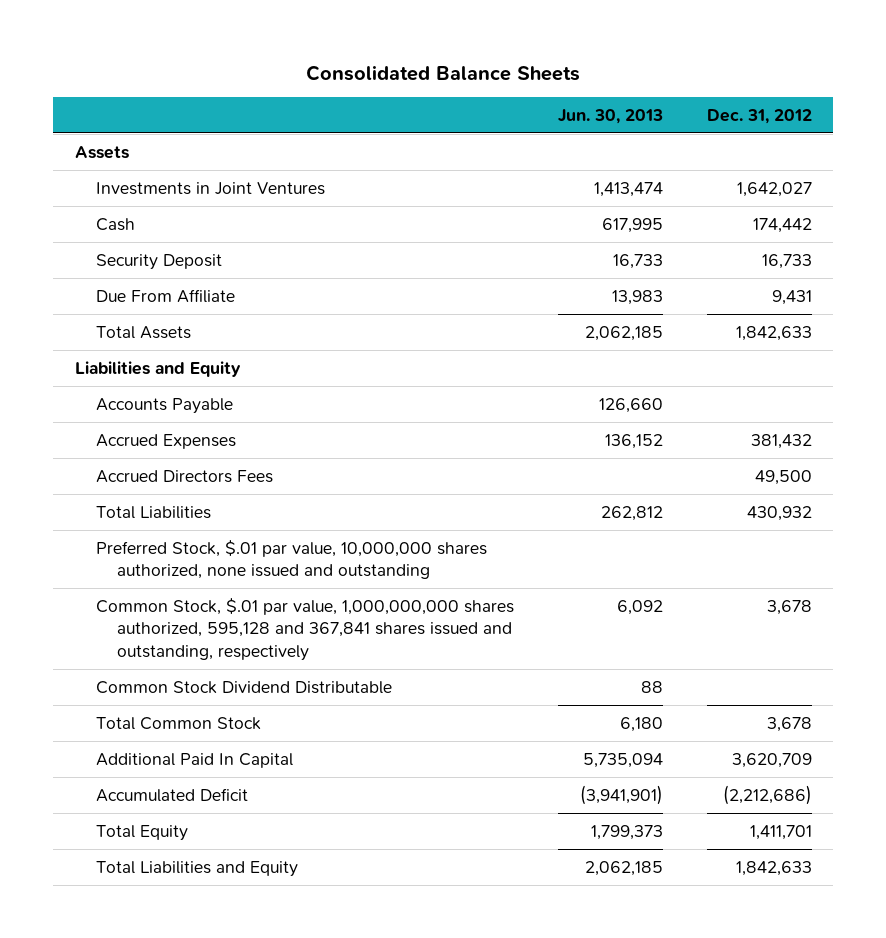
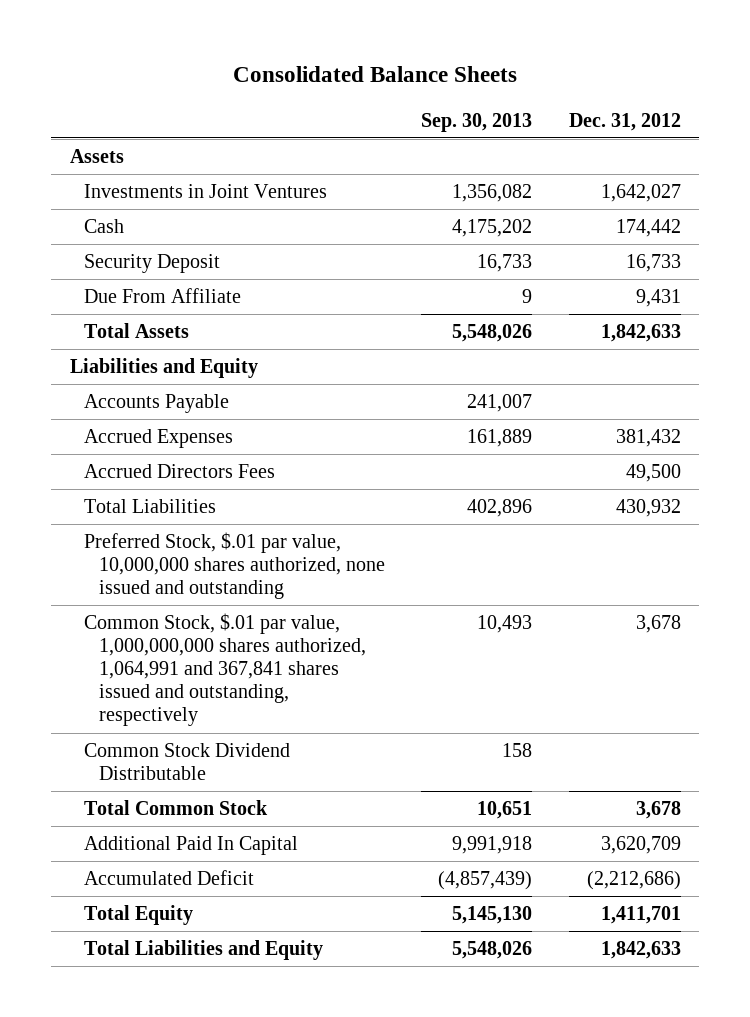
[557,108,663,124] Jun. 30, 2013 -> none
none -> [421,112,533,132] Sep. 30, 2013
[96,597,515,661] Common Stock, $.01 par value, 1,000,000,000 shares authorized, 595,128 and 367,841 shares issued and outstanding, respectively -> [84,613,367,727] Common Stock, $.01 par value, 1,000,000,000 shares authorized, 1,064,991 and 367,841 shares issued and outstanding, respectively

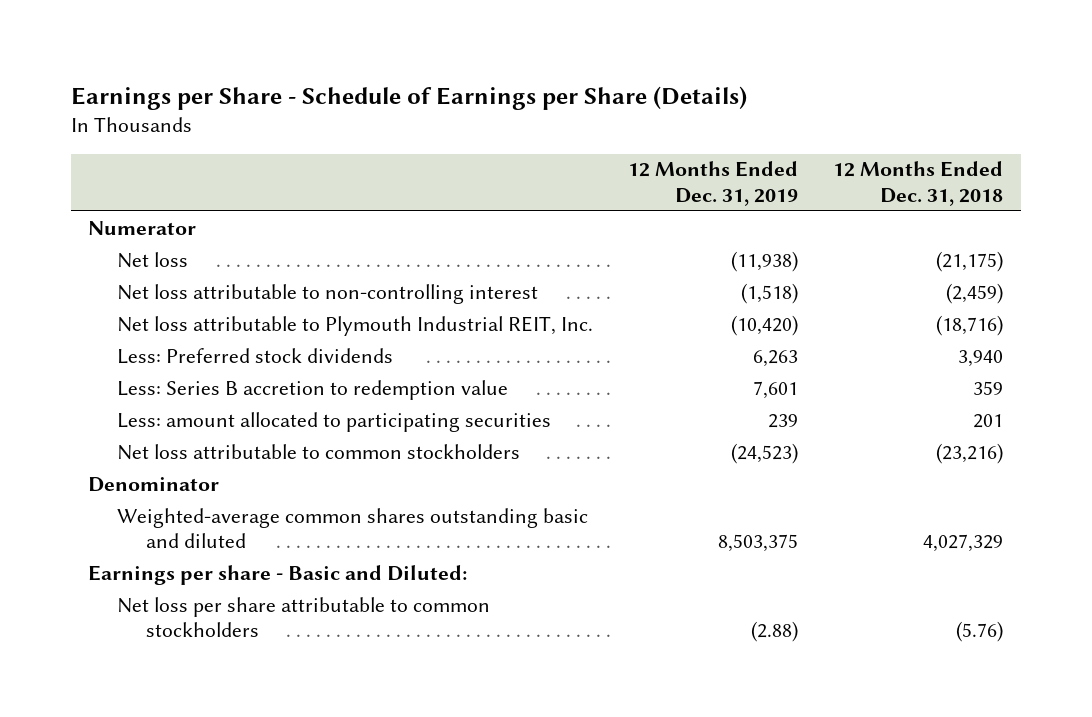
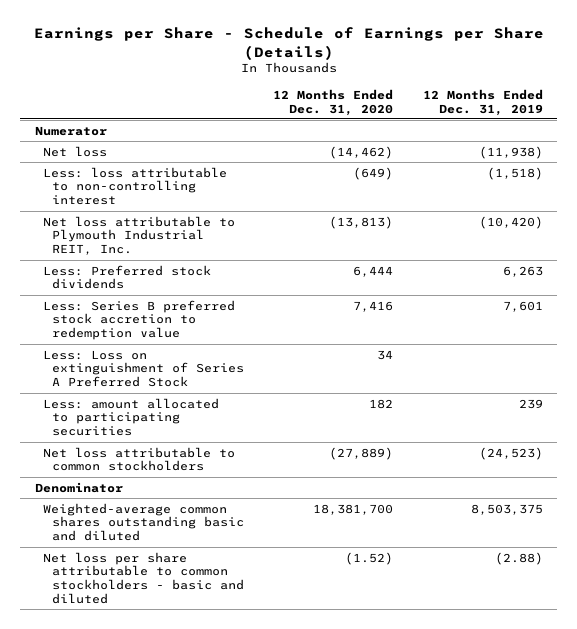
[833,161,1004,206] 12 Months Ended Dec. 31, 2018 -> none
none -> [273,88,394,116] 12 Months Ended Dec. 31, 2020
[117,283,539,304] Net loss attributable to non-controlling interest -> [43,166,228,206] Less: loss attributable to non-controlling interest
[117,379,509,400] Less: Series B accretion to redemption value -> [43,299,236,341] Less: Series B preferred stock accretion to redemption value
none -> [43,349,245,388] Less: Loss on extinguishment of Series A Preferred Stock
[88,564,468,585] Earnings per share - Basic and Diluted: -> none
[117,596,491,638] Net loss per share attributable to common stockholders -> [43,551,245,604] Net loss per share attributable to common stockholders - basic and diluted

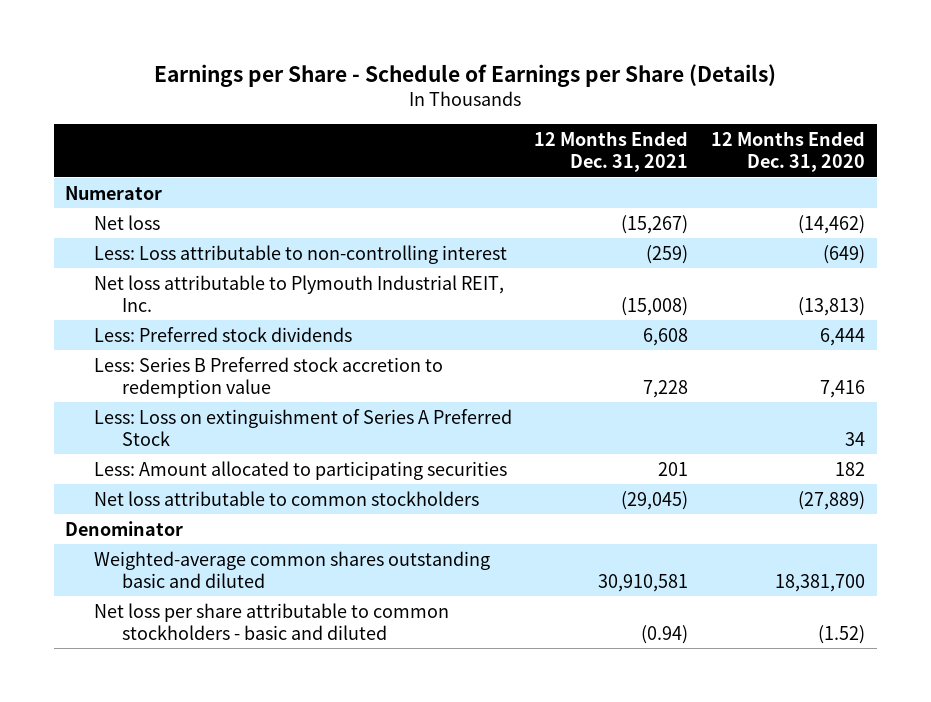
[422,88,543,116] 12 Months Ended Dec. 31, 2019 -> none
none -> [534,130,689,173] 12 Months Ended Dec. 31, 2021
[43,166,228,206] Less: loss attributable to non-controlling interest -> [93,244,507,264] Less: Loss attributable to non-controlling interest
[43,299,236,341] Less: Series B preferred stock accretion to redemption value -> [93,356,443,398] Less: Series B Preferred stock accretion to redemption value
[43,397,220,437] Less: amount allocated to participating securities -> [93,460,507,480] Less: Amount allocated to participating securities

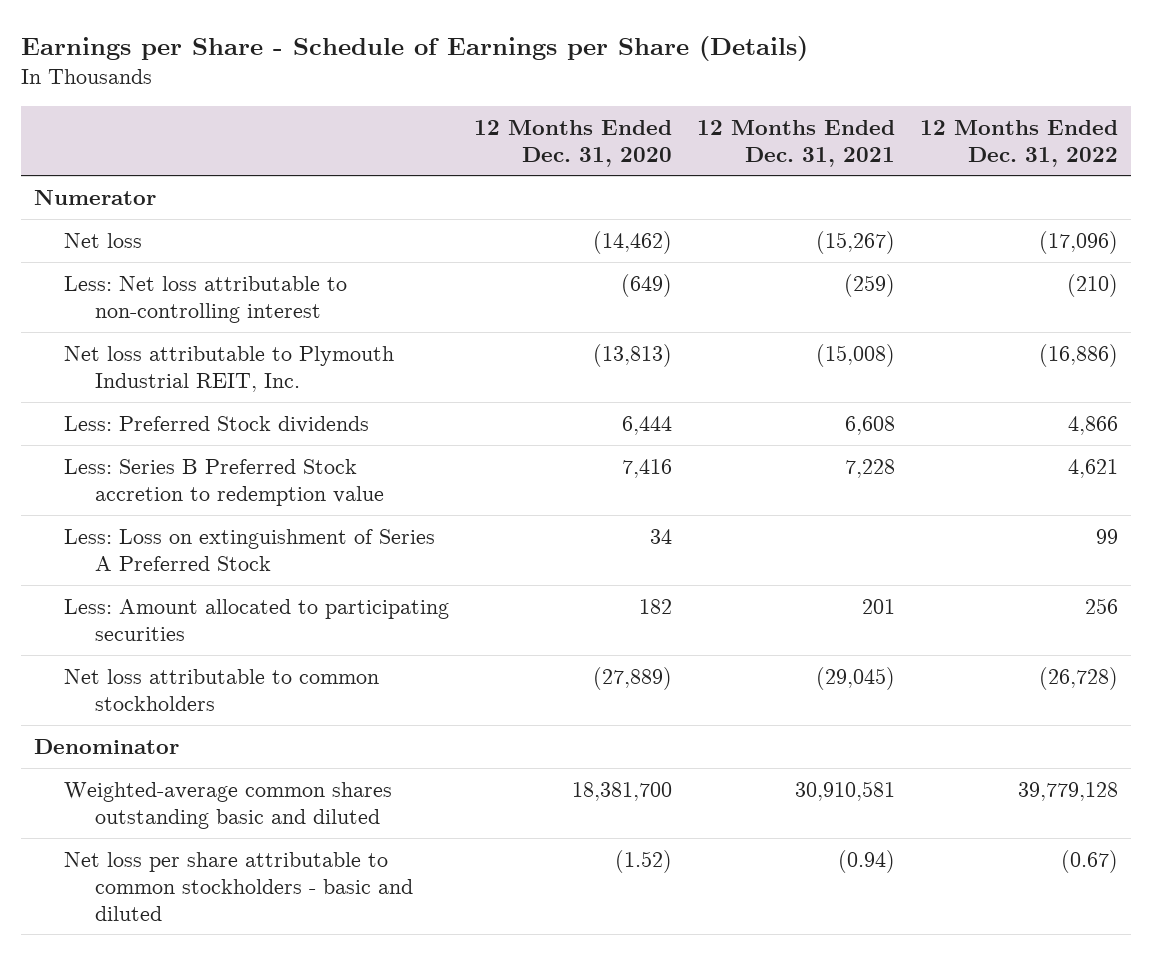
none -> [920,119,1119,167] 12 Months Ended Dec. 31, 2022
[93,244,507,264] Less: Loss attributable to non-controlling interest -> [64,275,348,323] Less: Net loss attributable to non-controlling interest
[93,326,352,342] Less: Preferred stock dividends -> [64,415,370,433] Less: Preferred Stock dividends
[93,356,443,398] Less: Series B Preferred stock accretion to redemption value -> [64,458,385,506] Less: Series B Preferred Stock accretion to redemption value

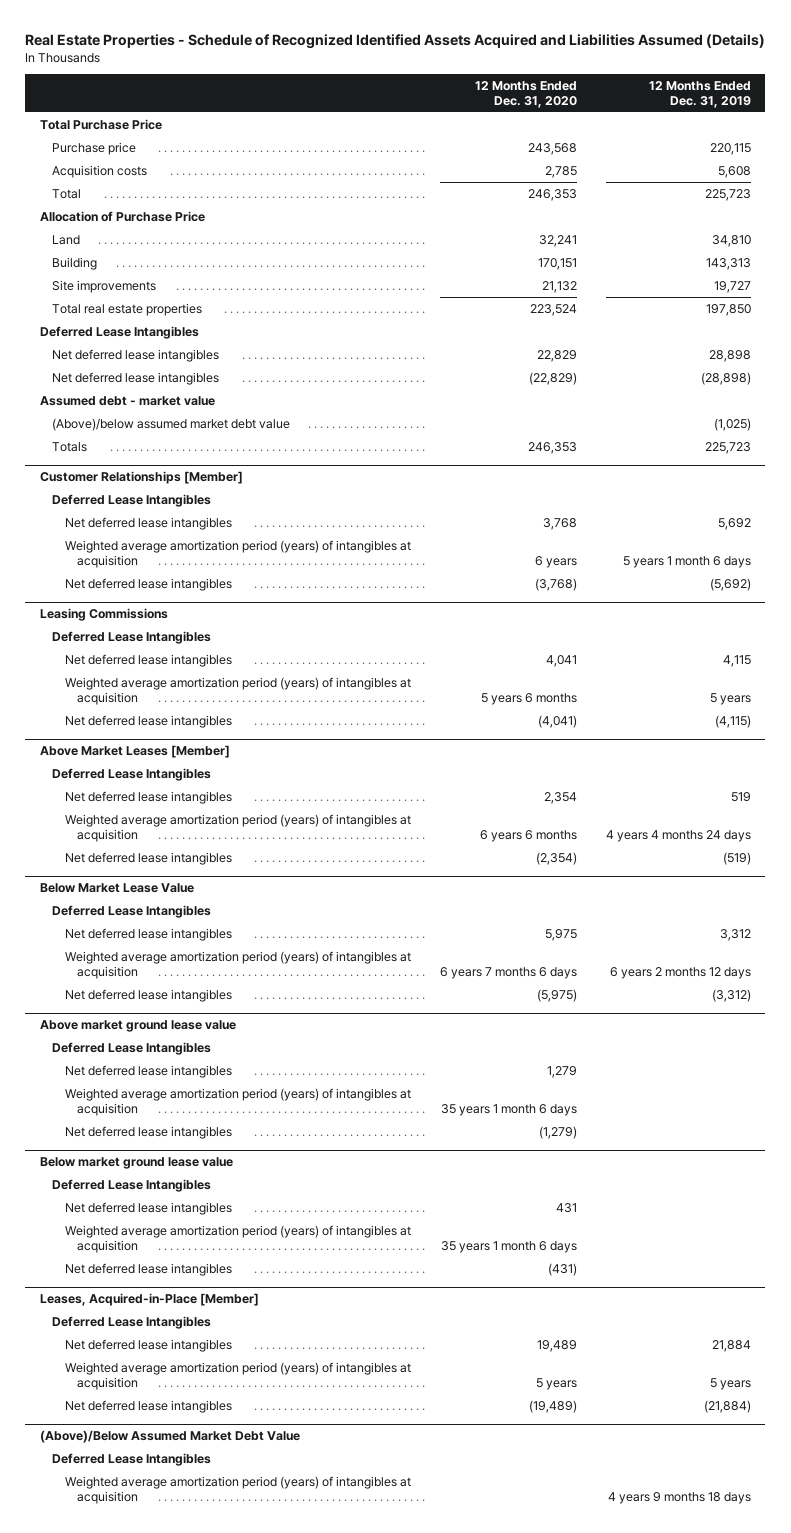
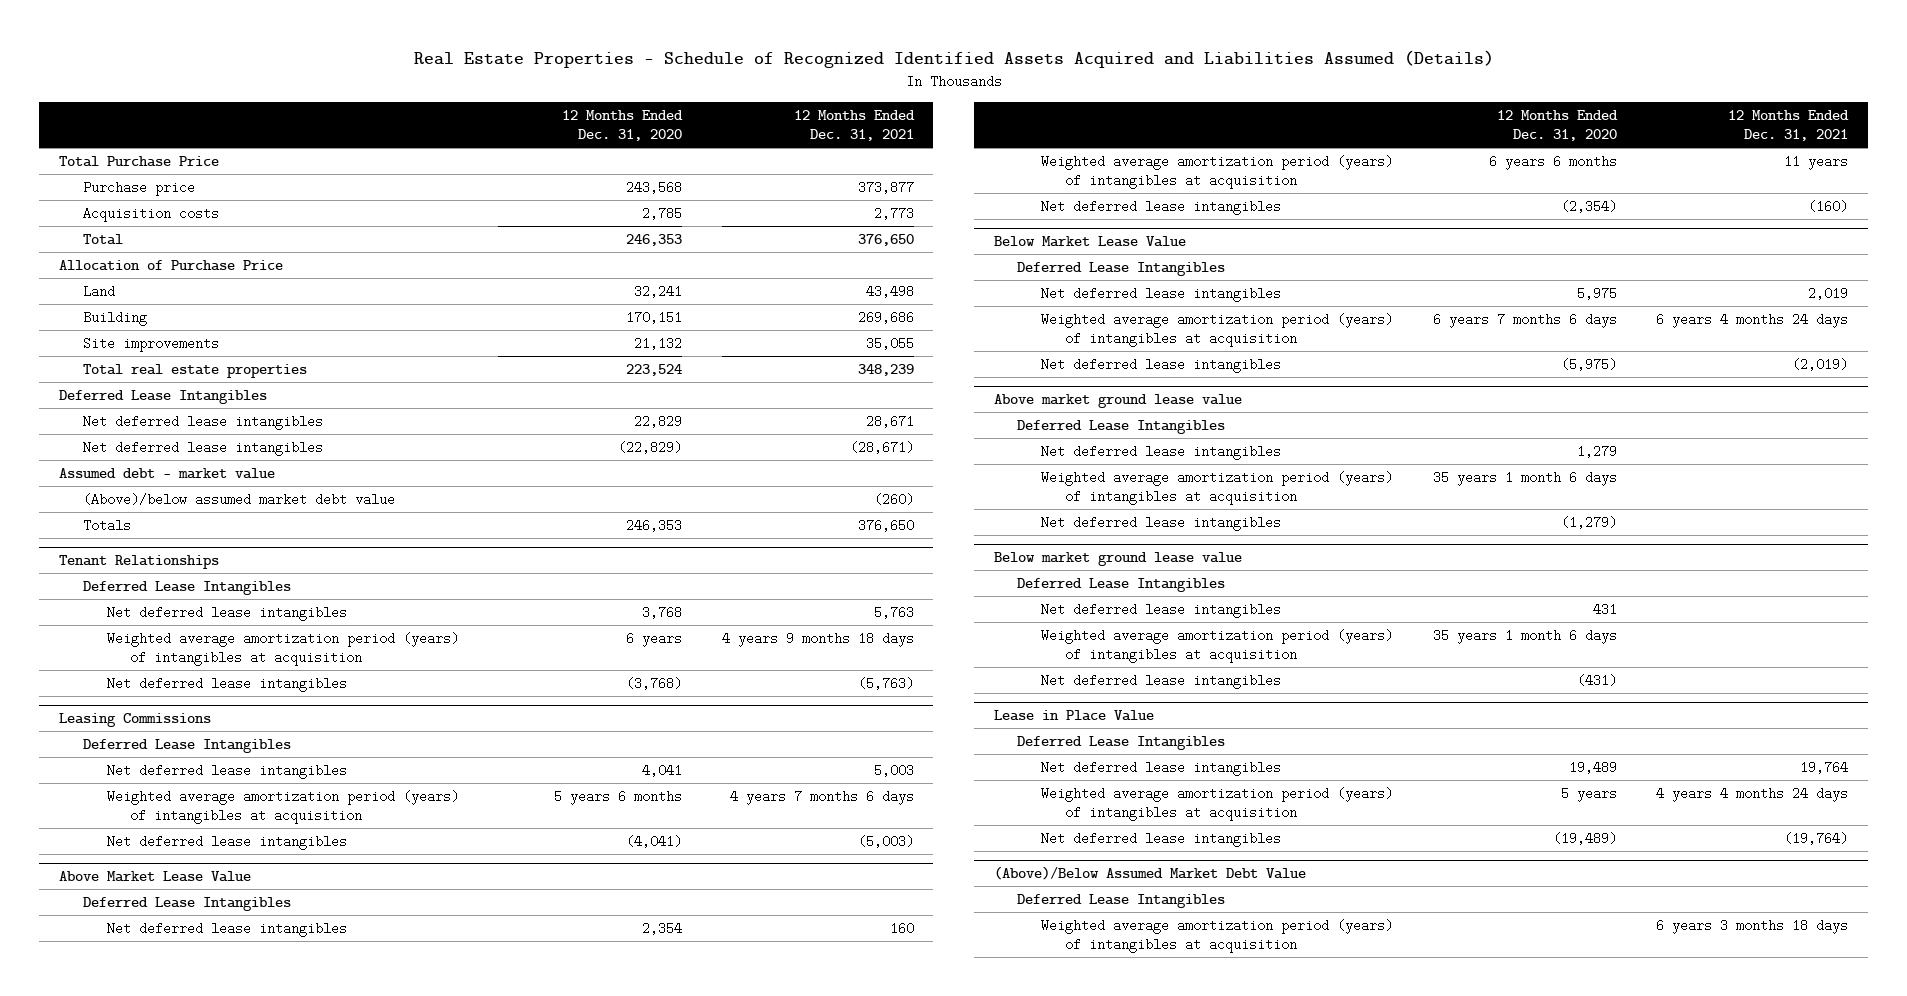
[648,81,751,109] 12 Months Ended Dec. 31, 2019 -> none
none -> [793,109,915,142] 12 Months Ended Dec. 31, 2021
[39,471,243,485] Customer Relationships [Member] -> [58,555,219,570] Tenant Relationships
[39,745,230,759] Above Market Leases [Member] -> [58,871,251,883] Above Market Lease Value
[39,1293,259,1307] Leases, Acquired-in-Place [Member] -> [993,710,1154,722] Lease in Place Value

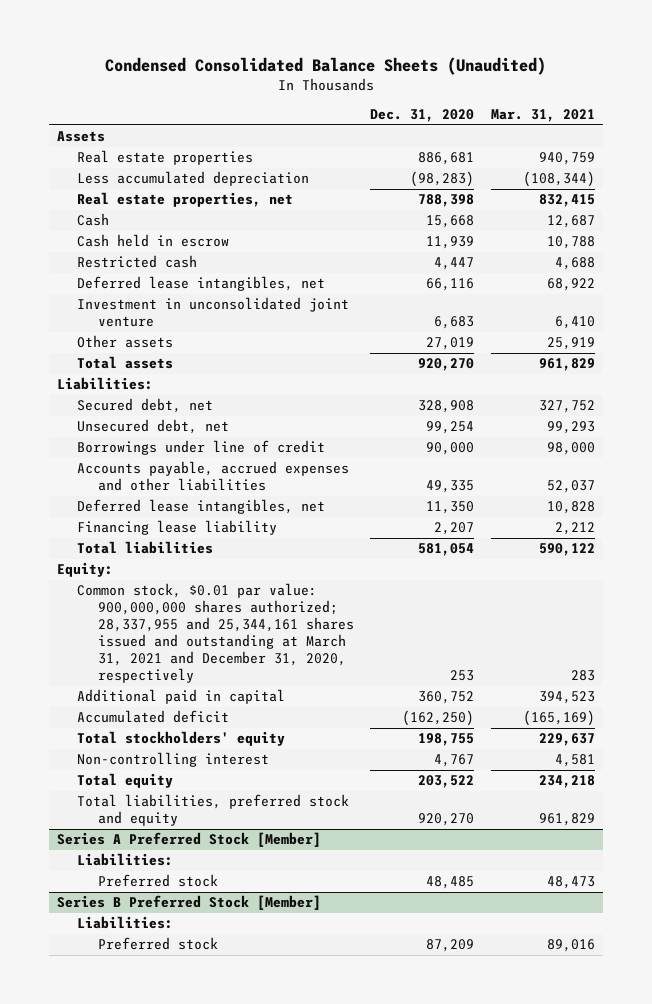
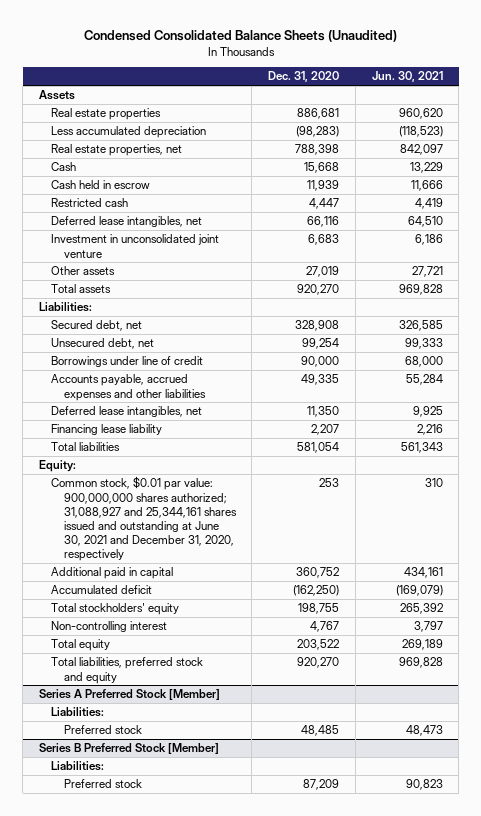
[490,109,595,123] Mar. 31, 2021 -> none
none -> [371,71,443,83] Jun. 30, 2021
[77,583,354,684] Common stock, $0.01 par value: 900,000,000 shares authorized; 28,337,955 and 25,344,161 shares issued and outstanding at March 31, 2021 and December 31, 2020, respectively -> [51,476,237,562] Common stock, $0.01 par value: 900,000,000 shares authorized; 31,088,927 and 25,344,161 shares issued and outstanding at June 30, 2021 and December 31, 2020, respectively

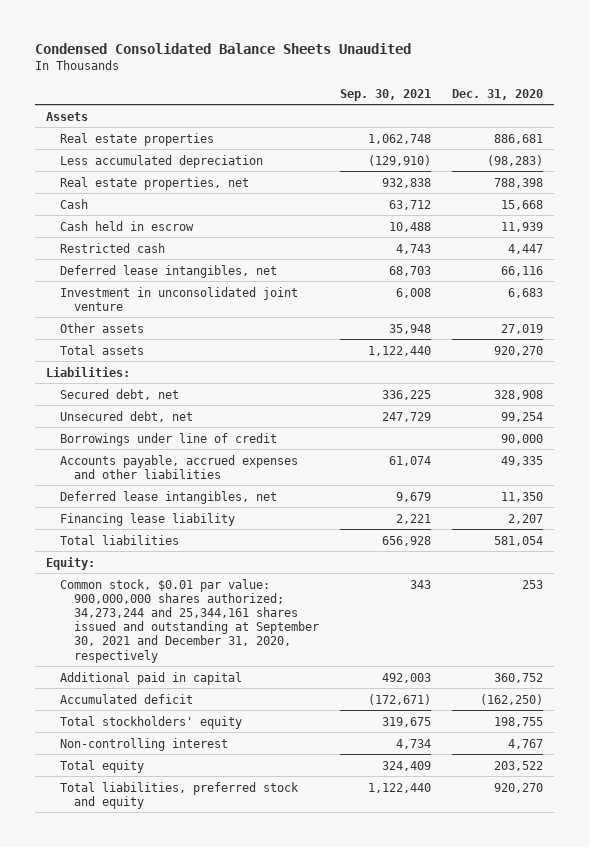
[83,30,397,43] Condensed Consolidated Balance Sheets (Unaudited) -> [35,42,412,54] Condensed Consolidated Balance Sheets Unaudited
[371,71,443,83] Jun. 30, 2021 -> none
none -> [340,88,432,101] Sep. 30, 2021
[51,476,237,562] Common stock, $0.01 par value: 900,000,000 shares authorized; 31,088,927 and 25,344,161 shares issued and outstanding at June 30, 2021 and December 31, 2020, respectively -> [59,578,319,663] Common stock, $0.01 par value: 900,000,000 shares authorized; 34,273,244 and 25,344,161 shares issued and outstanding at September 30, 2021 and December 31, 2020, respectively
[38,689,220,701] Series A Preferred Stock [Member] -> none
[51,707,105,718] Liabilities: -> none
[63,725,142,735] Preferred stock -> none
[38,743,219,755] Series B Preferred Stock [Member] -> none
[51,761,105,772] Liabilities: -> none
[63,779,142,789] Preferred stock -> none

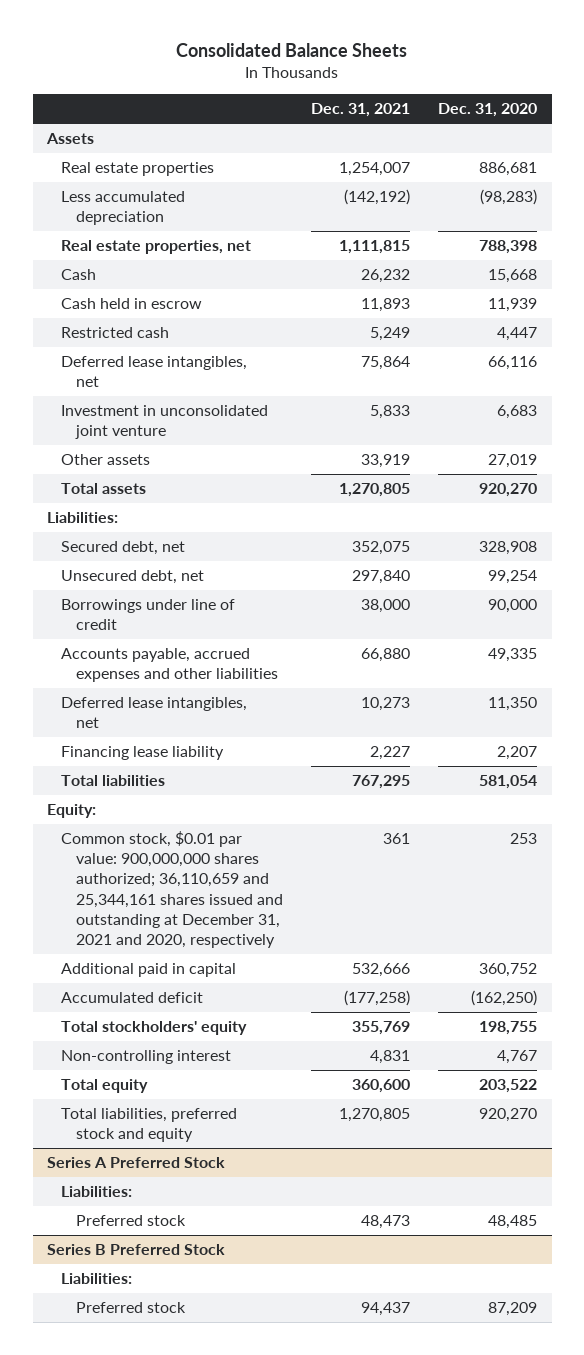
[35,42,412,54] Condensed Consolidated Balance Sheets Unaudited -> [176,43,408,58] Consolidated Balance Sheets
[340,88,432,101] Sep. 30, 2021 -> none
none -> [311,103,411,118] Dec. 31, 2021
[59,578,319,663] Common stock, $0.01 par value: 900,000,000 shares authorized; 34,273,244 and 25,344,161 shares issued and outstanding at September 30, 2021 and December 31, 2020, respectively -> [61,831,283,948] Common stock, $0.01 par value: 900,000,000 shares authorized; 36,110,659 and 25,344,161 shares issued and outstanding at December 31, 2021 and 2020, respectively
none -> [46,1157,225,1169] Series A Preferred Stock
none -> [61,1186,133,1198] Liabilities:
none -> [75,1215,186,1227] Preferred stock
none -> [46,1244,225,1256] Series B Preferred Stock
none -> [61,1273,133,1285] Liabilities:
none -> [75,1302,186,1314] Preferred stock

